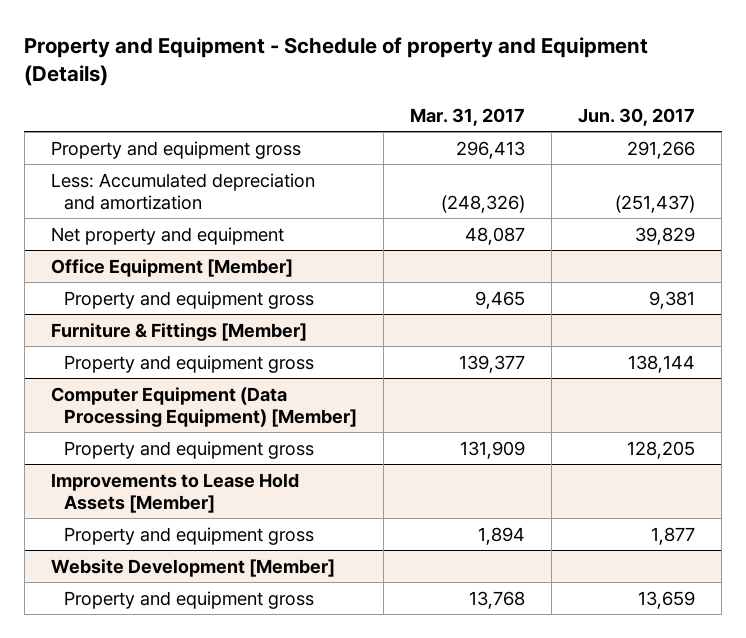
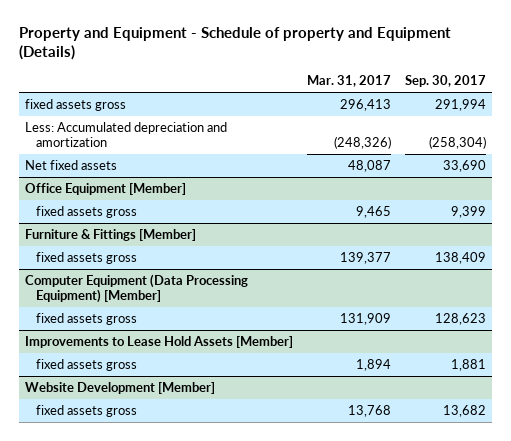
[578,107,696,126] Jun. 30, 2017 -> none
none -> [404,75,486,88] Sep. 30, 2017
[50,140,301,159] Property and equipment gross -> [25,98,127,111] fixed assets gross
[50,226,284,245] Net property and equipment -> [25,159,118,170] Net fixed assets
[63,290,314,309] Property and equipment gross -> [35,205,137,218] fixed assets gross
[63,354,314,373] Property and equipment gross -> [35,251,137,264] fixed assets gross
[63,440,314,459] Property and equipment gross -> [35,312,137,325] fixed assets gross
[63,526,314,545] Property and equipment gross -> [35,358,137,371] fixed assets gross
[63,590,314,609] Property and equipment gross -> [35,404,137,417] fixed assets gross

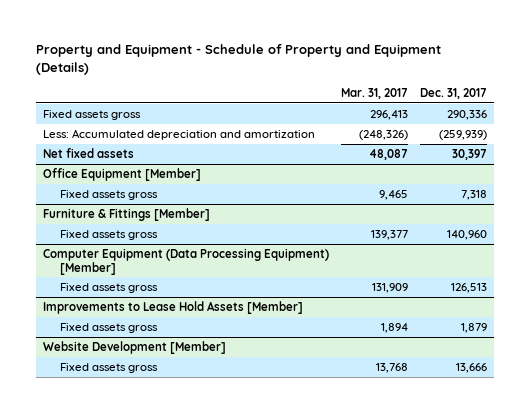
[18,26,451,61] Property and Equipment - Schedule of property and Equipment (Details) -> [36,44,442,75] Property and Equipment - Schedule of Property and Equipment (Details)
[404,75,486,88] Sep. 30, 2017 -> none
none -> [420,88,488,100] Dec. 31, 2017
[25,98,127,111] fixed assets gross -> [42,109,141,120] Fixed assets gross
[35,205,137,218] fixed assets gross -> [60,189,159,200] Fixed assets gross
[35,251,137,264] fixed assets gross -> [60,229,159,240] Fixed assets gross
[35,312,137,325] fixed assets gross -> [60,282,159,293] Fixed assets gross
[35,358,137,371] fixed assets gross -> [60,322,159,333] Fixed assets gross
[35,404,137,417] fixed assets gross -> [60,362,159,373] Fixed assets gross

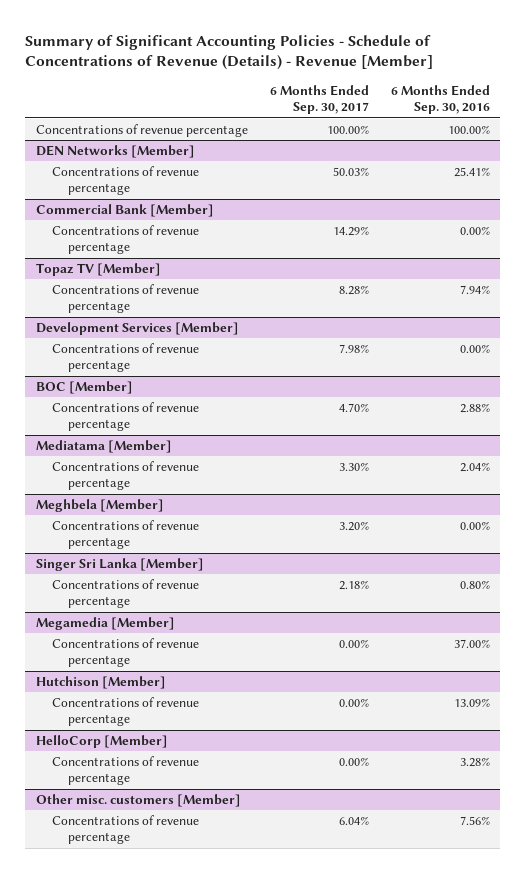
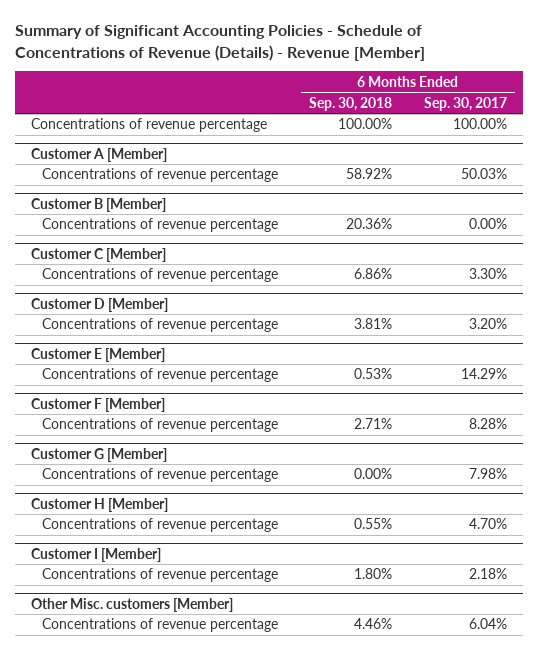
[390,84,490,115] 6 Months Ended Sep. 30, 2016 -> none
none -> [309,96,393,111] Sep. 30, 2018
[35,145,195,159] DEN Networks [Member] -> [30,147,167,162] Customer A [Member]
[35,204,214,218] Commercial Bank [Member] -> [30,197,166,212] Customer B [Member]
none -> [41,218,278,233] Concentrations of revenue percentage
none -> [30,247,166,262] Customer C [Member]
none -> [41,268,278,283] Concentrations of revenue percentage
none -> [30,297,168,312] Customer D [Member]
none -> [41,318,278,333] Concentrations of revenue percentage
none -> [30,347,165,362] Customer E [Member]
[35,263,161,277] Topaz TV [Member] -> [30,397,165,412] Customer F [Member]
[35,322,239,336] Development Services [Member] -> [30,447,167,462] Customer G [Member]
[35,381,133,395] BOC [Member] -> [30,497,168,512] Customer H [Member]
[51,461,199,491] Concentrations of revenue percentage -> none
[35,499,164,513] Meghbela [Member] -> none
[51,520,199,550] Concentrations of revenue percentage -> none
[35,558,204,572] Singer Sri Lanka [Member] -> none
[35,440,172,454] Mediatama [Member] -> [30,547,161,562] Customer I [Member]
[51,638,199,668] Concentrations of revenue percentage -> none
[35,676,166,690] Hutchison [Member] -> none
[51,697,199,727] Concentrations of revenue percentage -> none
[35,735,168,749] HelloCorp [Member] -> none
[51,756,199,786] Concentrations of revenue percentage -> none
[35,794,241,808] Other misc. customers [Member] -> none
[35,617,175,631] Megamedia [Member] -> [30,597,233,612] Other Misc. customers [Member]

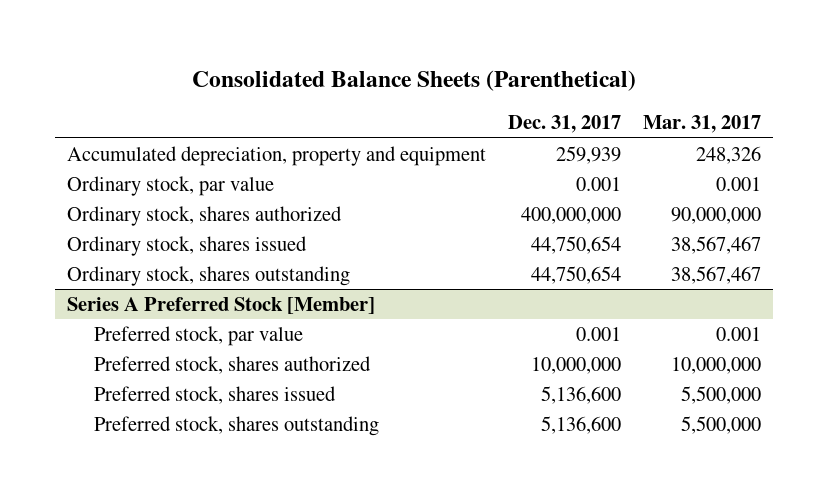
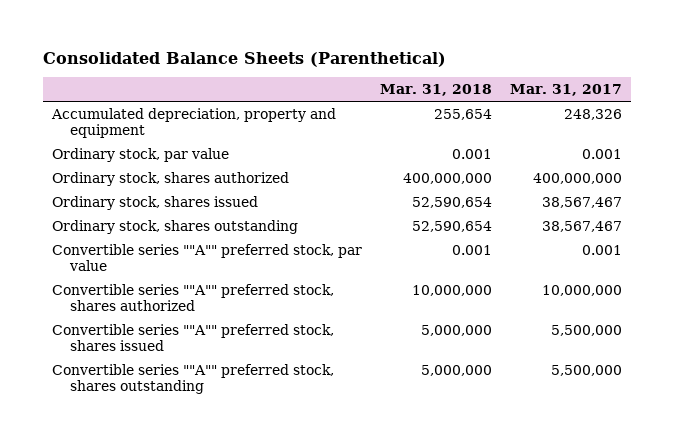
[507,115,621,134] Dec. 31, 2017 -> none
none -> [379,84,492,97] Mar. 31, 2018
[671,206,762,224] 90,000,000 -> [533,173,623,185] 400,000,000
[66,296,375,314] Series A Preferred Stock [Member] -> none
[93,325,303,346] Preferred stock, par value -> [51,244,362,272] Convertible series ""A"" preferred stock, par value
[93,355,371,374] Preferred stock, shares authorized -> [51,284,334,312] Convertible series ""A"" preferred stock, shares authorized
[93,385,336,404] Preferred stock, shares issued -> [51,324,334,352] Convertible series ""A"" preferred stock, shares issued
[93,415,379,436] Preferred stock, shares outstanding -> [51,364,334,395] Convertible series ""A"" preferred stock, shares outstanding

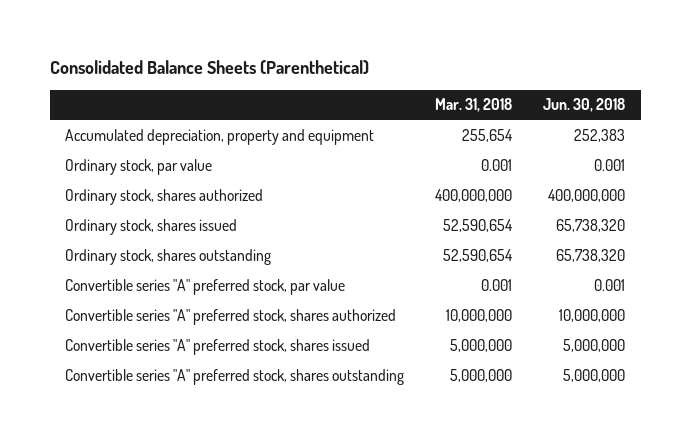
[510,84,623,97] Mar. 31, 2017 -> none
none -> [543,98,626,113] Jun. 30, 2018
[51,244,362,272] Convertible series ""A"" preferred stock, par value -> [65,278,346,295] Convertible series "A" preferred stock, par value
[51,284,334,312] Convertible series ""A"" preferred stock, shares authorized -> [65,308,397,325] Convertible series "A" preferred stock, shares authorized
[51,324,334,352] Convertible series ""A"" preferred stock, shares issued -> [65,338,371,355] Convertible series "A" preferred stock, shares issued
[51,364,334,395] Convertible series ""A"" preferred stock, shares outstanding -> [65,368,405,385] Convertible series "A" preferred stock, shares outstanding

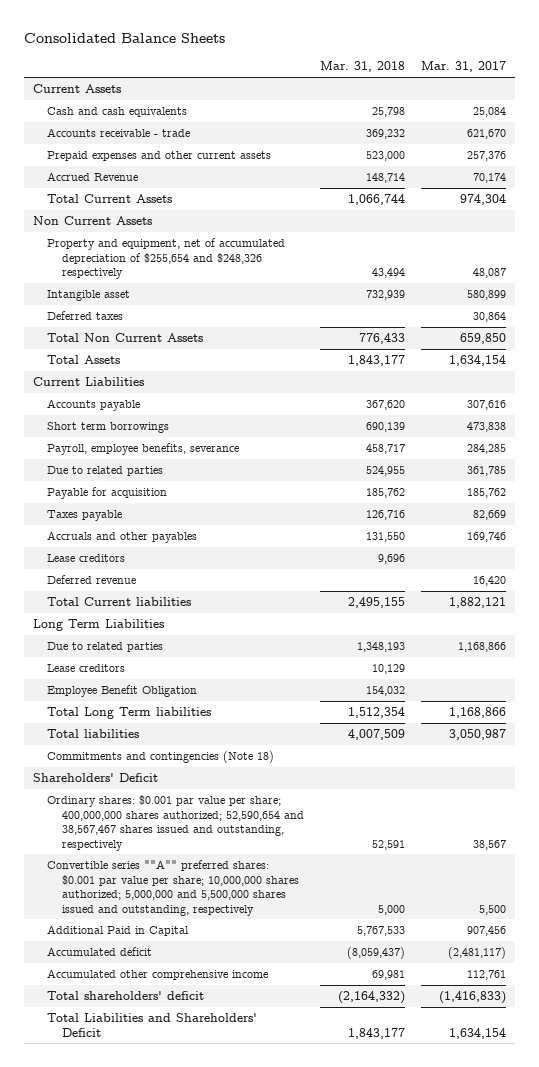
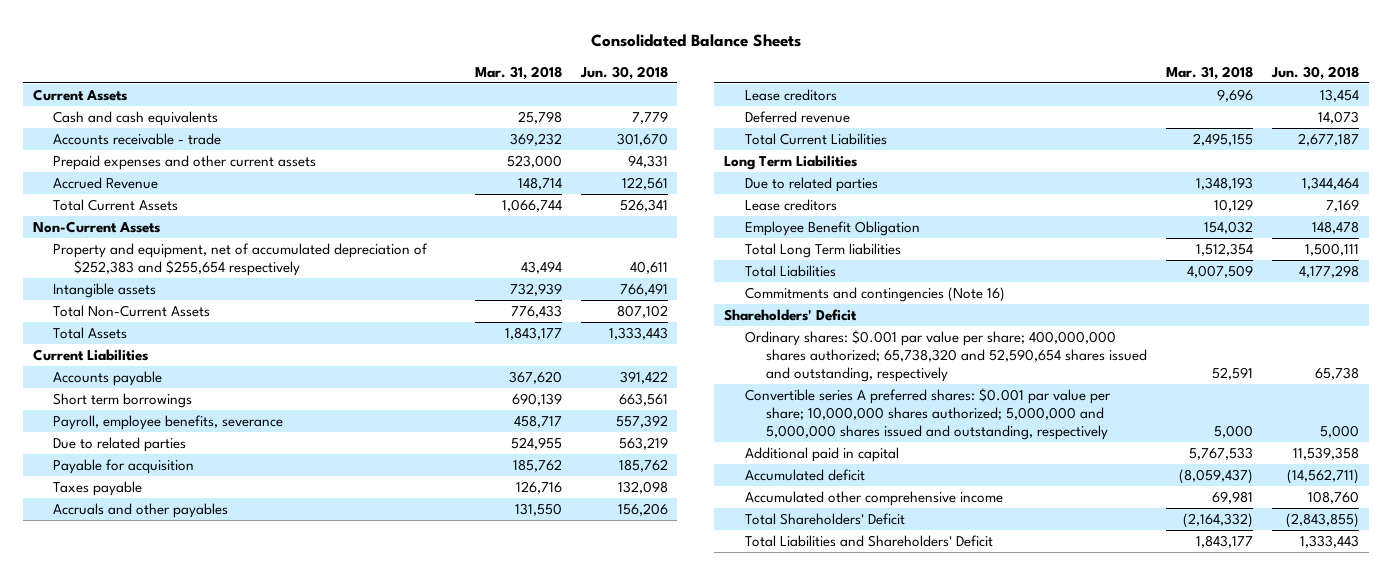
[421,61,507,73] Mar. 31, 2017 -> none
none -> [579,65,668,80] Jun. 30, 2018
[47,311,124,321] Deferred taxes -> none
[32,216,152,226] Non Current Assets -> [32,220,160,233] Non-Current Assets
[47,238,286,280] Property and equipment, net of accumulated depreciation of $255,654 and $248,326 respectively -> [53,242,429,276] Property and equipment, net of accumulated depreciation of $252,383 and $255,654 respectively
[47,290,131,302] Intangible asset -> [53,282,157,298] Intangible assets
[47,333,204,343] Total Non Current Assets -> [53,304,211,317] Total Non-Current Assets
[47,597,192,607] Total Current liabilities -> [744,132,887,145] Total Current Liabilities
[47,729,140,739] Total liabilities -> [744,264,836,277] Total Liabilities
[47,751,275,764] Commitments and contingencies (Note 18) -> [744,286,1005,302] Commitments and contingencies (Note 16)
[47,795,304,851] Ordinary shares: $0.001 par value per share; 400,000,000 shares authorized; 52,590,654 and 38,567,467 shares issued and outstanding, respectively -> [744,329,1147,382] Ordinary shares: $0.001 par value per share; 400,000,000 shares authorized; 65,738,320 and 52,590,654 shares issued and outstanding, respectively
[47,860,299,916] Convertible series ""A"" preferred shares: $0.001 par value per share; 10,000,000 shares authorized; 5,000,000 and 5,500,000 shares issued and outstanding, respectively -> [744,387,1111,440] Convertible series A preferred shares: $0.001 par value per share; 10,000,000 shares authorized; 5,000,000 and 5,000,000 shares issued and outstanding, respectively
[47,925,190,937] Additional Paid in Capital -> [744,446,899,462] Additional paid in capital
[47,991,205,1001] Total shareholders' deficit -> [744,512,905,525] Total Shareholders' Deficit

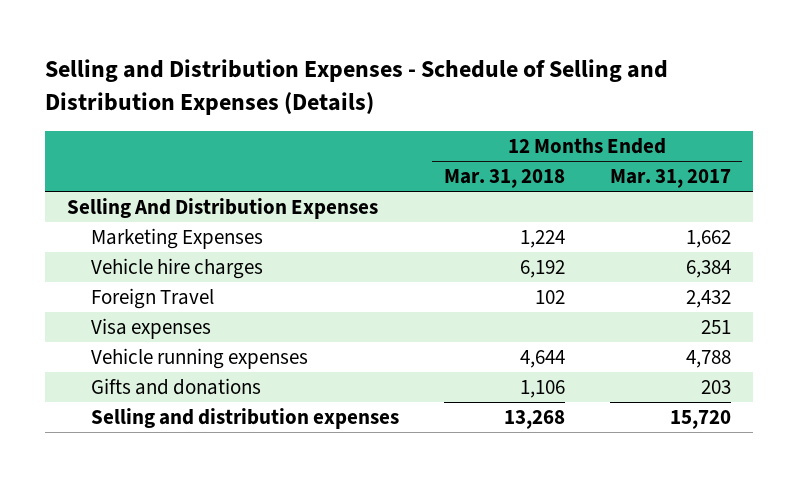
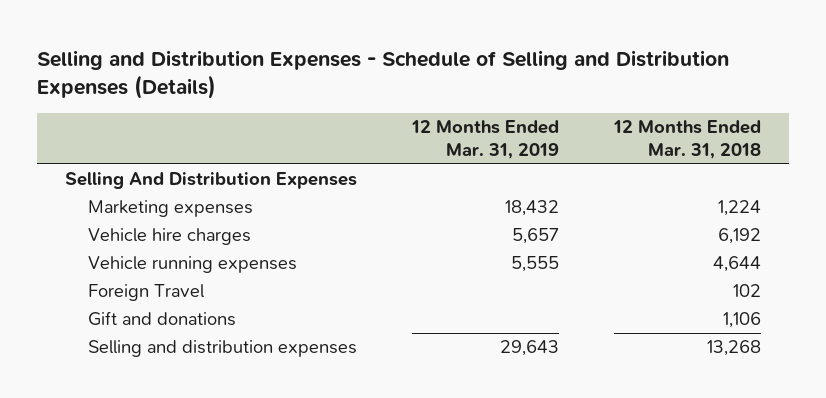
[609,169,731,189] Mar. 31, 2017 -> none
none -> [411,119,560,160] 12 Months Ended Mar. 31, 2019
[90,228,263,250] Marketing Expenses -> [88,200,254,218] Marketing expenses
[90,318,211,340] Visa expenses -> none
[90,288,214,310] Foreign Travel -> [88,284,205,302] Foreign Travel
[90,378,261,396] Gifts and donations -> [88,311,237,327] Gift and donations

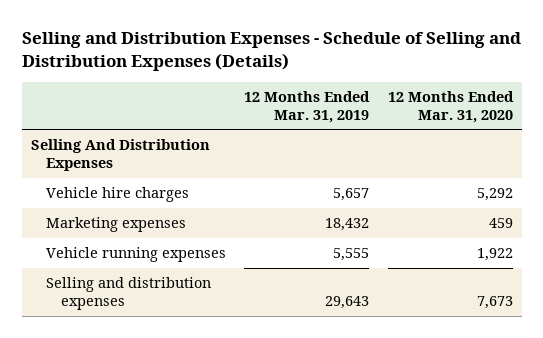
[613,119,762,160] 12 Months Ended Mar. 31, 2018 -> none
none -> [387,90,514,123] 12 Months Ended Mar. 31, 2020
[88,200,254,218] Marketing expenses -> [46,217,187,233] Marketing expenses
[88,284,205,302] Foreign Travel -> none
[88,311,237,327] Gift and donations -> none

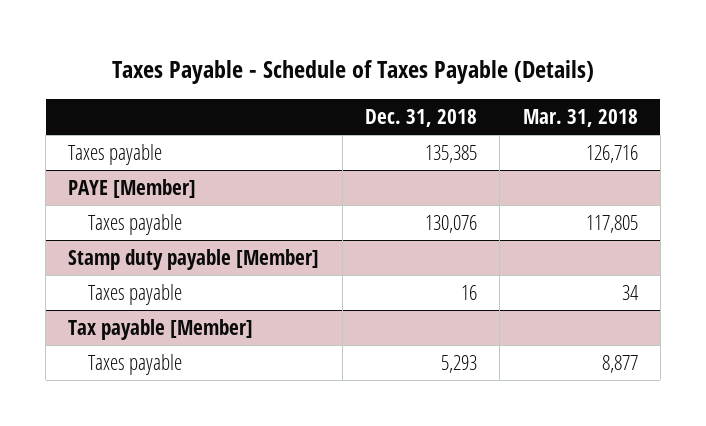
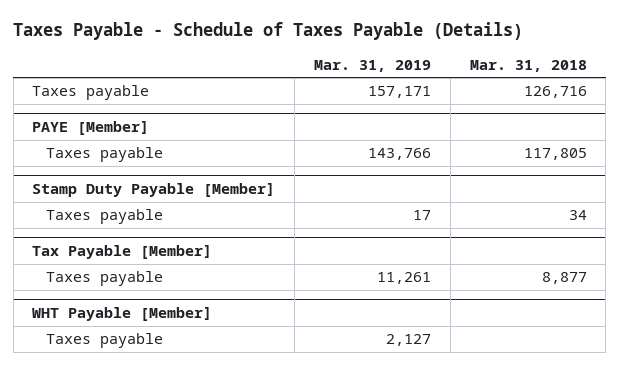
[365,109,478,128] Dec. 31, 2018 -> none
none -> [313,59,431,72] Mar. 31, 2019
[68,248,320,270] Stamp duty payable [Member] -> [32,182,276,197] Stamp Duty Payable [Member]
[68,318,254,340] Tax payable [Member] -> [32,244,213,259] Tax Payable [Member]
none -> [32,306,213,321] WHT Payable [Member]
none -> [45,333,163,349] Taxes payable

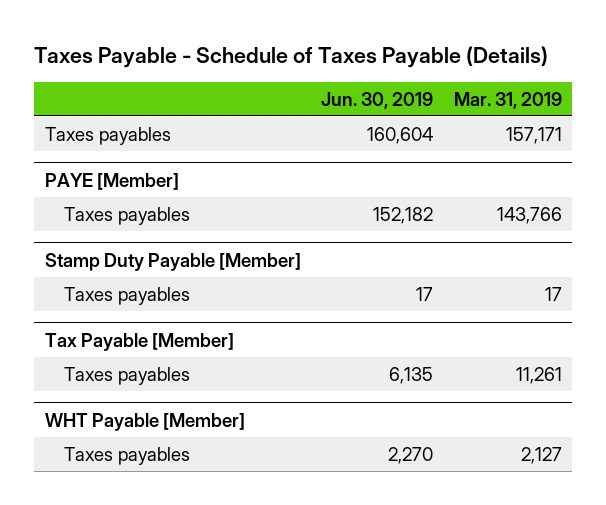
[469,59,587,72] Mar. 31, 2018 -> none
none -> [321,91,434,109] Jun. 30, 2019
[32,85,150,101] Taxes payable -> [44,126,171,145] Taxes payables
[45,147,163,163] Taxes payable -> [63,206,190,225] Taxes payables
[45,209,163,225] Taxes payable -> [63,286,190,305] Taxes payables
[45,271,163,287] Taxes payable -> [63,366,190,385] Taxes payables
[45,333,163,349] Taxes payable -> [63,446,190,465] Taxes payables

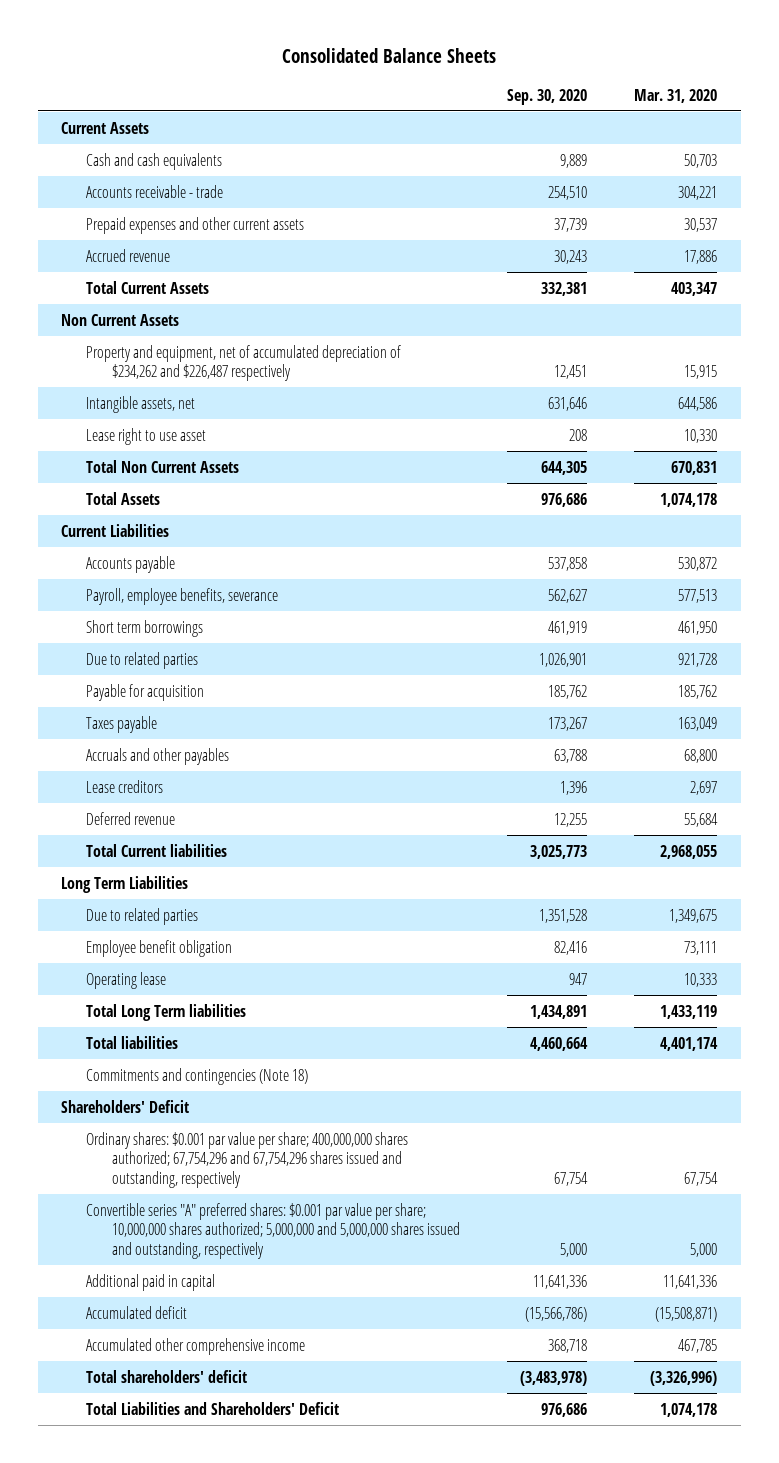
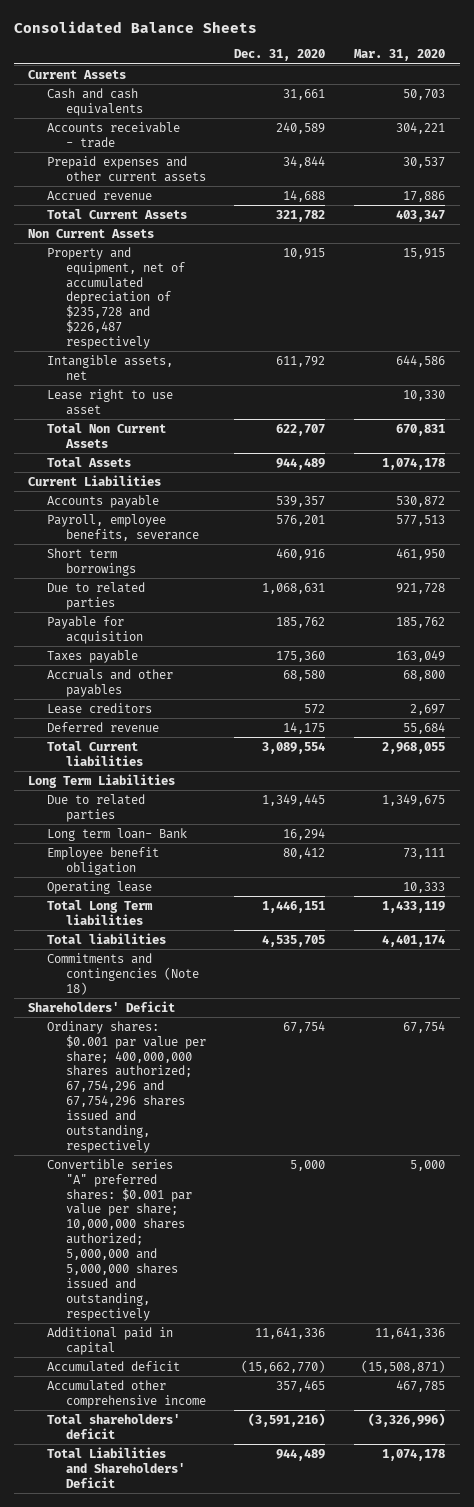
[507,88,588,105] Sep. 30, 2020 -> none
none -> [234,49,326,62] Dec. 31, 2020
[86,344,402,382] Property and equipment, net of accumulated depreciation of $234,262 and $226,487 respectively -> [46,246,185,350] Property and equipment, net of accumulated depreciation of $235,728 and $226,487 respectively
none -> [46,827,187,841] Long term loan- Bank

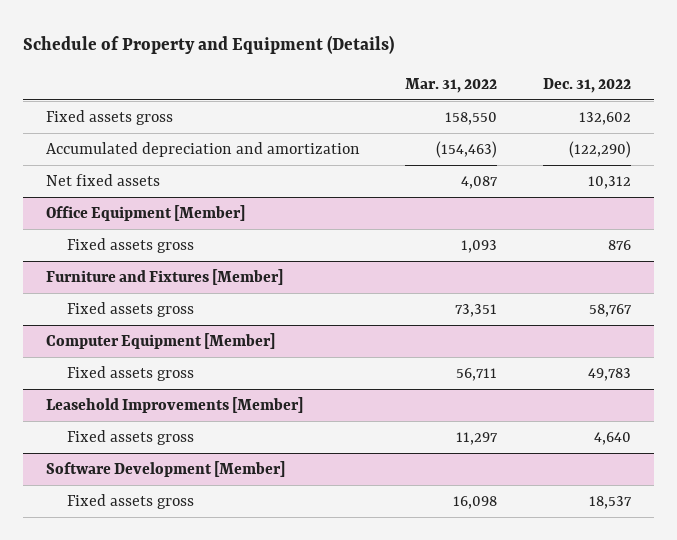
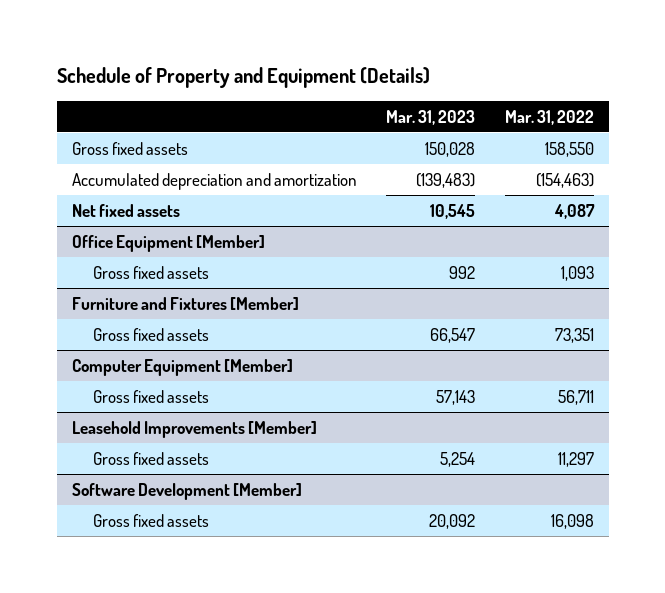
[543,77,632,93] Dec. 31, 2022 -> none
none -> [386,109,476,125] Mar. 31, 2023
[45,110,173,126] Fixed assets gross -> [71,141,188,155] Gross fixed assets
[67,238,195,254] Fixed assets gross -> [93,265,210,279] Gross fixed assets
[67,302,195,318] Fixed assets gross -> [93,327,210,341] Gross fixed assets
[67,366,195,382] Fixed assets gross -> [93,389,210,403] Gross fixed assets
[67,430,195,446] Fixed assets gross -> [93,451,210,465] Gross fixed assets
[67,494,195,510] Fixed assets gross -> [93,513,210,527] Gross fixed assets

